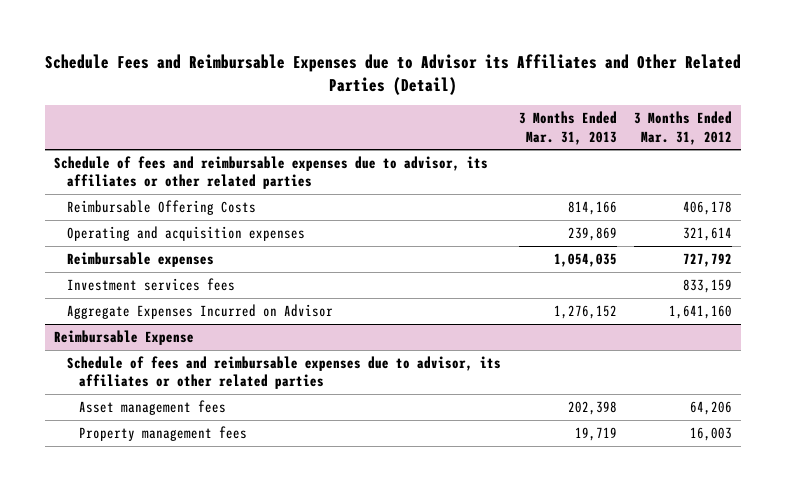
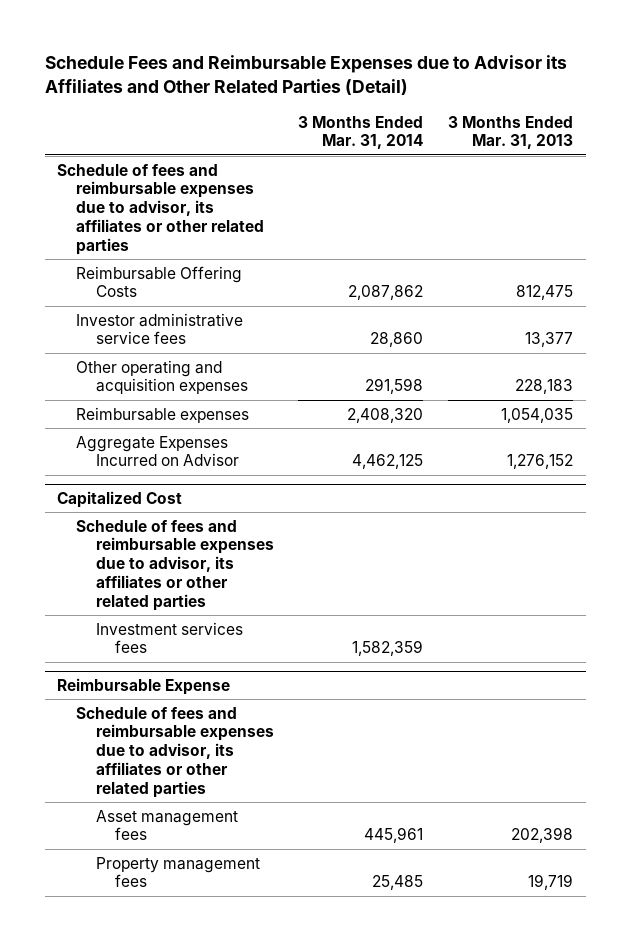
[634,111,733,145] 3 Months Ended Mar. 31, 2012 -> none
none -> [298,115,424,150] 3 Months Ended Mar. 31, 2014
[567,201,617,216] 814,166 -> [516,285,574,301] 812,475
none -> [76,312,244,345] Investor administrative service fees
[66,226,305,242] Operating and acquisition expenses -> [76,359,248,395] Other operating and acquisition expenses
[567,227,617,242] 239,869 -> [515,379,574,395] 228,183
[66,278,235,292] Investment services fees -> none
none -> [57,490,183,508] Capitalized Cost
none -> [76,519,274,611] Schedule of fees and reimbursable expenses due to advisor, its affiliates or other related parties
none -> [95,621,243,654] Investment services fees

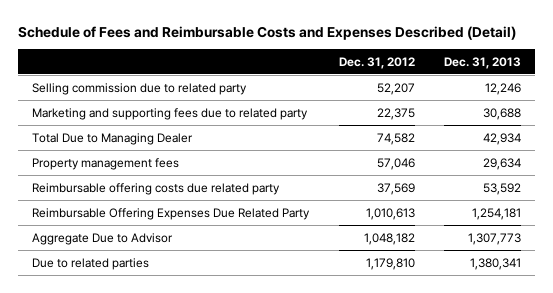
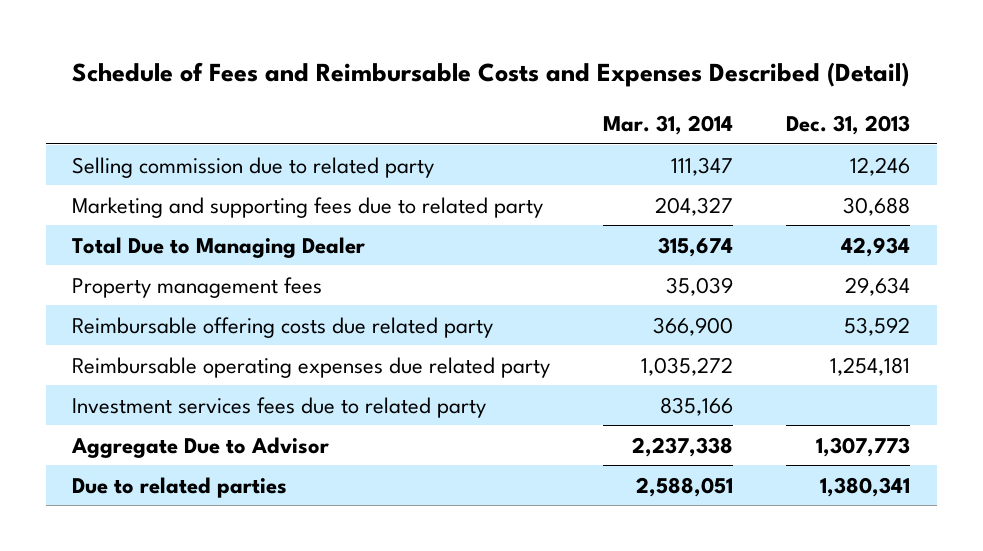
[338,56,415,69] Dec. 31, 2012 -> none
none -> [603,114,734,135] Mar. 31, 2014
[32,207,311,220] Reimbursable Offering Expenses Due Related Party -> [72,356,551,378] Reimbursable operating expenses due related party
none -> [72,396,487,418] Investment services fees due to related party

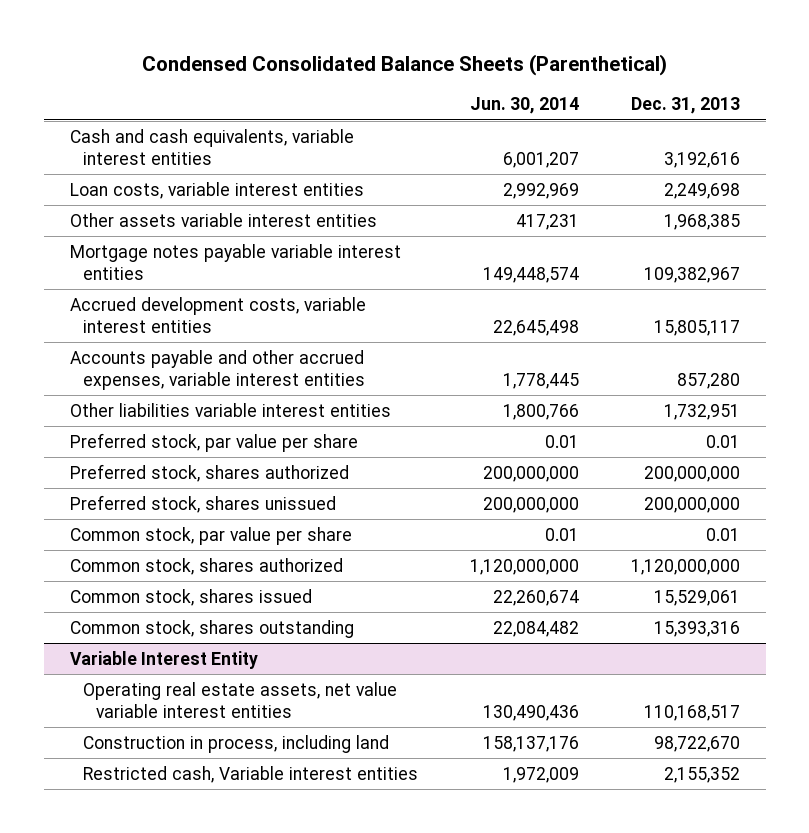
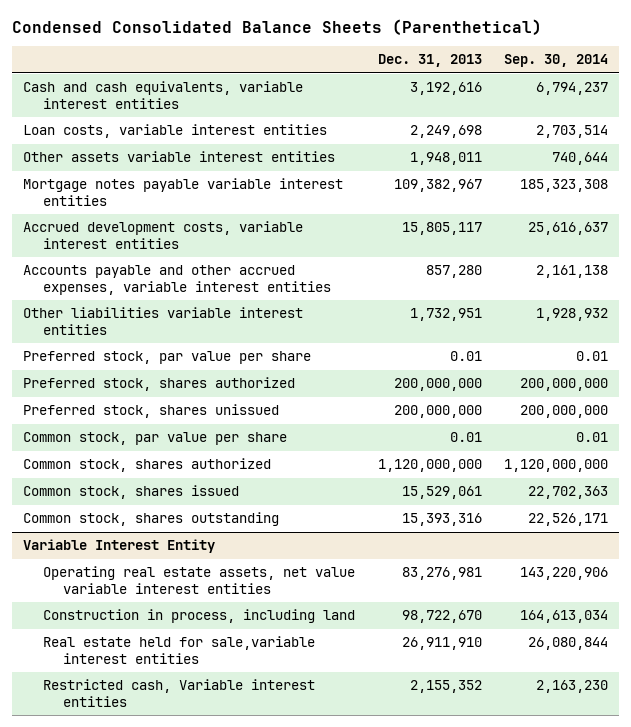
[469,97,579,115] Jun. 30, 2014 -> none
none -> [504,54,609,68] Sep. 30, 2014
[663,213,740,230] 1,968,385 -> [409,152,482,166] 1,948,011
[643,704,740,721] 110,168,517 -> [401,567,482,581] 83,276,981
none -> [43,636,316,665] Real estate held for sale,variable interest entities

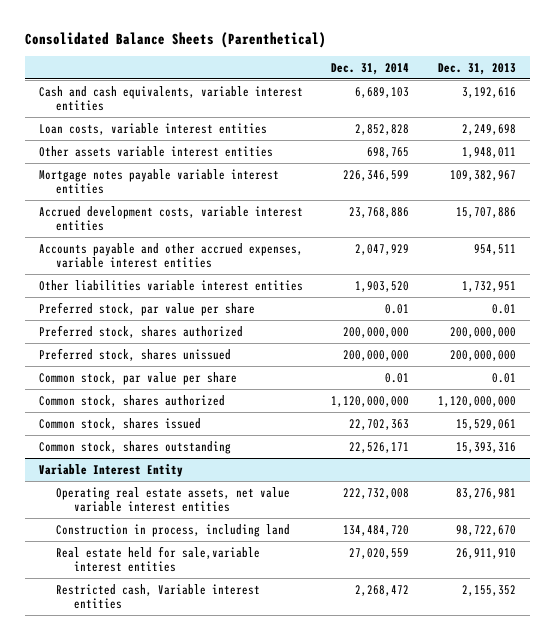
[11,18,542,35] Condensed Consolidated Balance Sheets (Parenthetical) -> [24,31,326,48] Consolidated Balance Sheets (Parenthetical)
[504,54,609,68] Sep. 30, 2014 -> none
none -> [331,62,410,75] Dec. 31, 2014
[401,222,482,236] 15,805,117 -> [455,206,516,218] 15,707,886
[425,265,482,279] 857,280 -> [473,243,516,255] 954,511

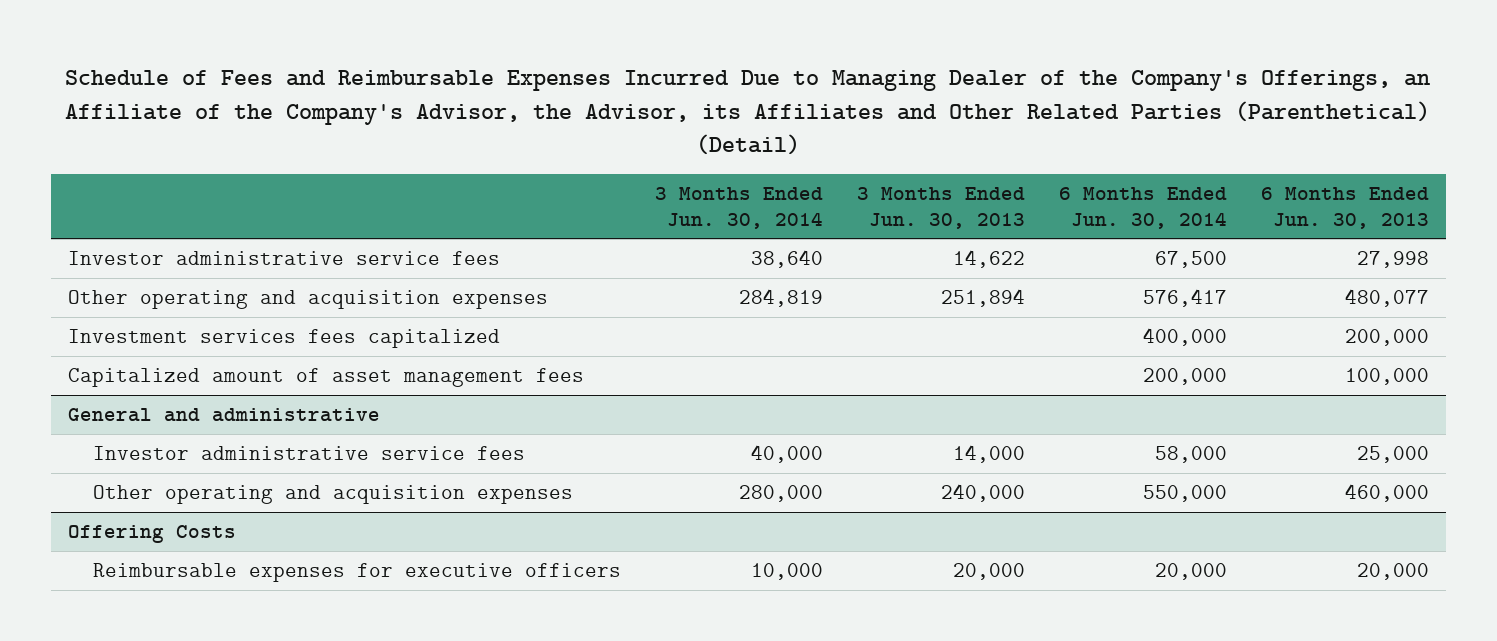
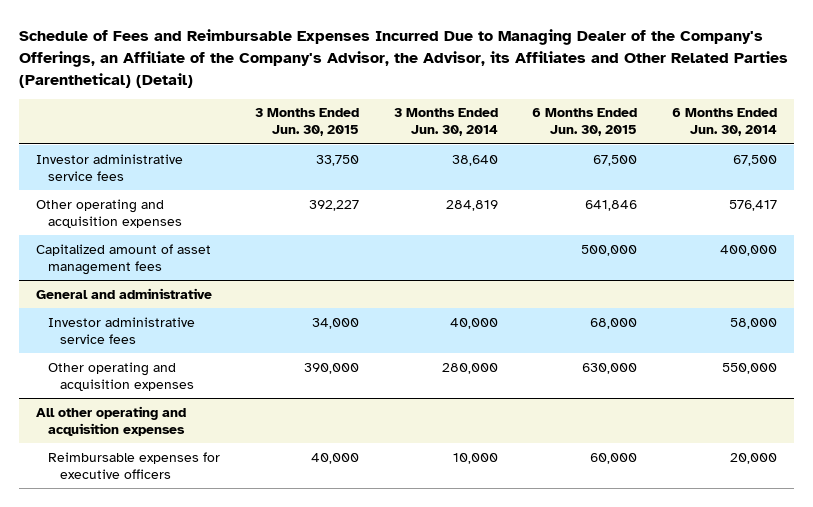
[857,187,1026,229] 3 Months Ended Jun. 30, 2013 -> none
[1260,187,1429,229] 6 Months Ended Jun. 30, 2013 -> none
none -> [254,108,359,137] 3 Months Ended Jun. 30, 2015
none -> [532,108,638,137] 6 Months Ended Jun. 30, 2015
[67,329,500,349] Investment services fees capitalized -> none
[1142,368,1227,386] 200,000 -> [720,244,778,256] 400,000
[67,525,236,544] Offering Costs -> none
none -> [36,405,187,436] All other operating and acquisition expenses

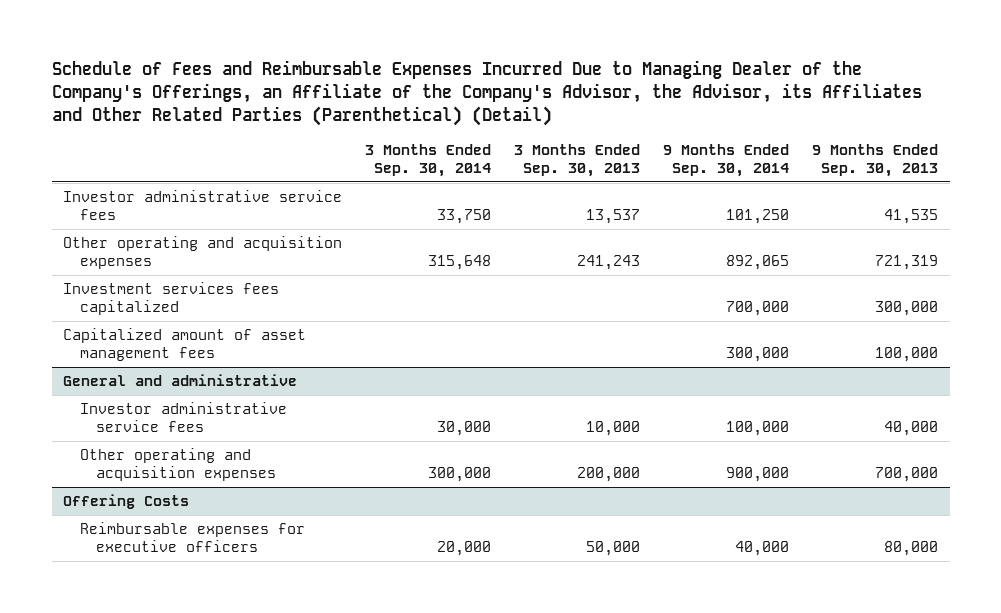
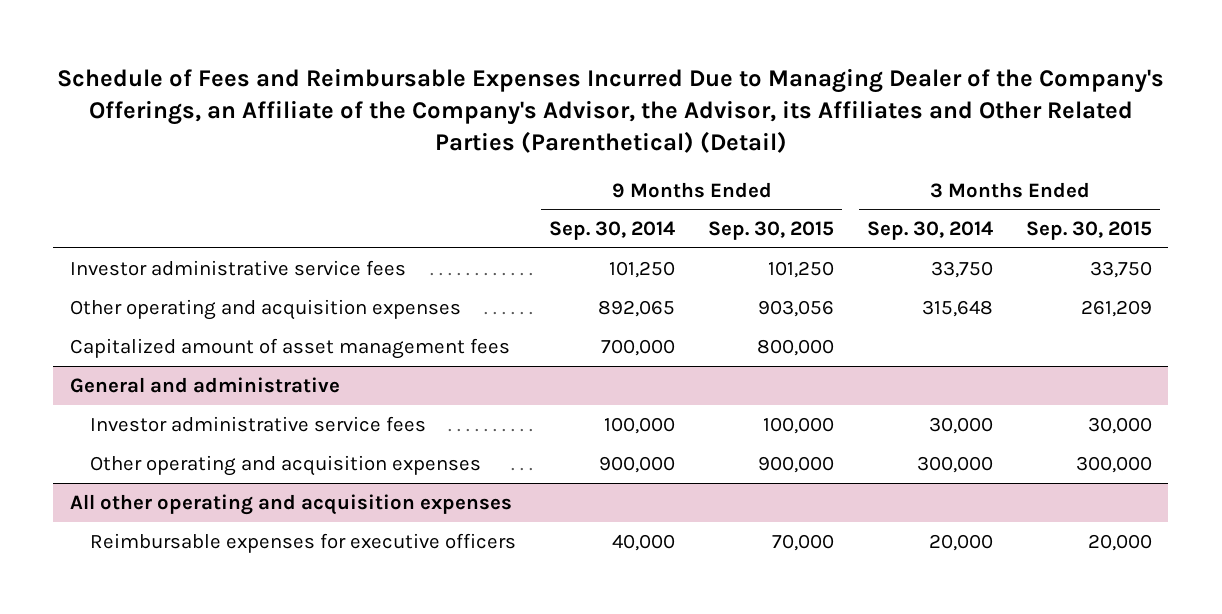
[514,143,641,178] 3 Months Ended Sep. 30, 2013 -> none
[812,143,939,178] 9 Months Ended Sep. 30, 2013 -> none
none -> [708,221,835,241] Sep. 30, 2015
none -> [1025,221,1152,241] Sep. 30, 2015
[63,282,280,316] Investment services fees capitalized -> none
[726,347,790,363] 300,000 -> [601,338,676,356] 700,000
[63,494,190,510] Offering Costs -> none
none -> [69,493,512,515] All other operating and acquisition expenses

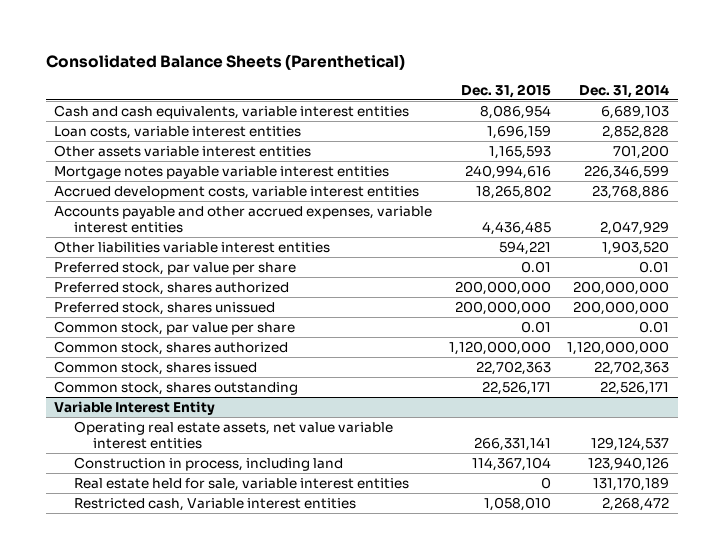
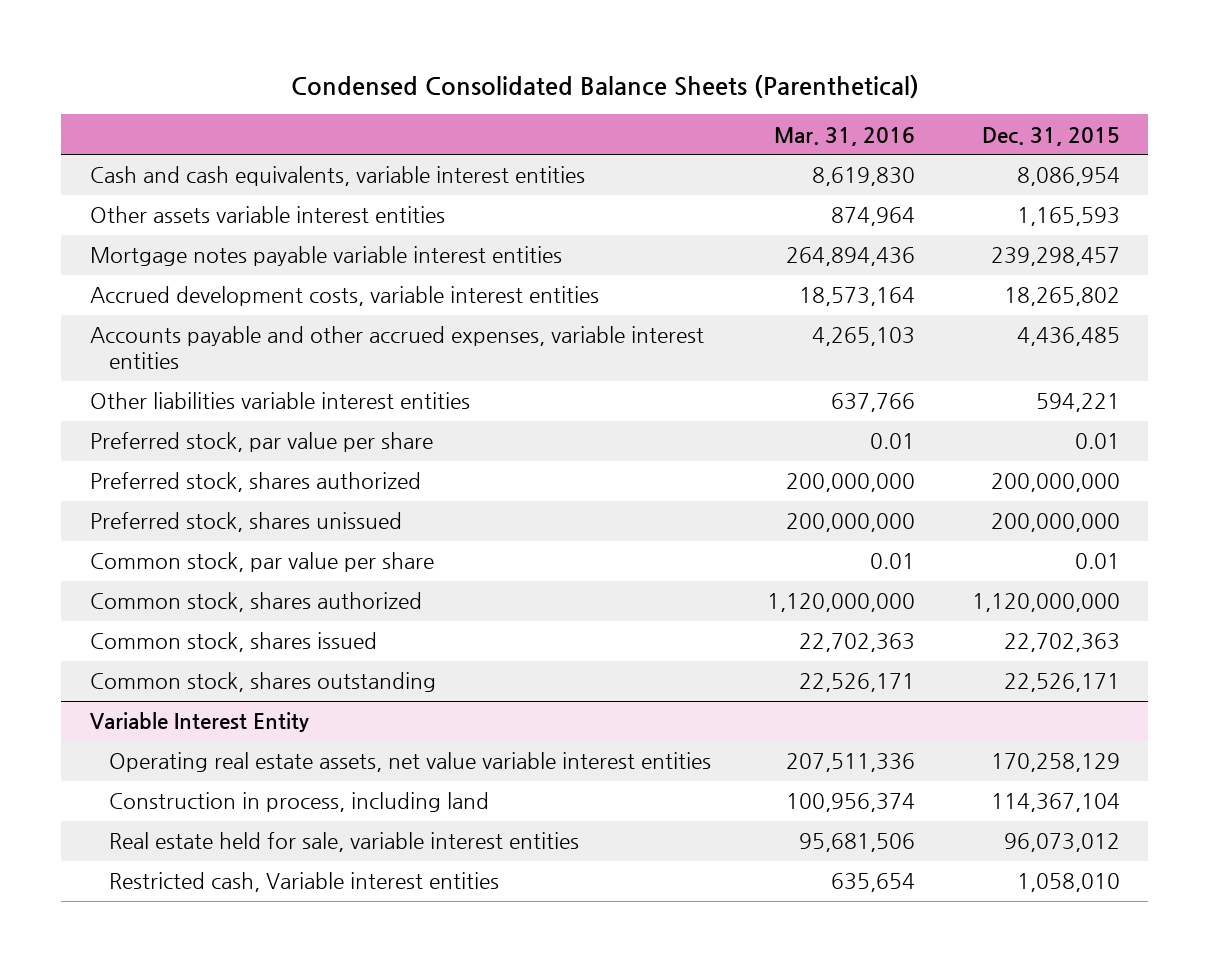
[45,53,405,70] Consolidated Balance Sheets (Parenthetical) -> [290,74,919,98] Condensed Consolidated Balance Sheets (Parenthetical)
[579,83,670,98] Dec. 31, 2014 -> none
none -> [774,126,916,146] Mar. 31, 2016
[54,125,302,139] Loan costs, variable interest entities -> none
[464,164,551,179] 240,994,616 -> [990,247,1120,267] 239,298,457
[473,437,551,452] 266,331,141 -> [990,753,1120,773] 170,258,129
[540,476,551,489] 0 -> [1003,833,1120,853] 96,073,012

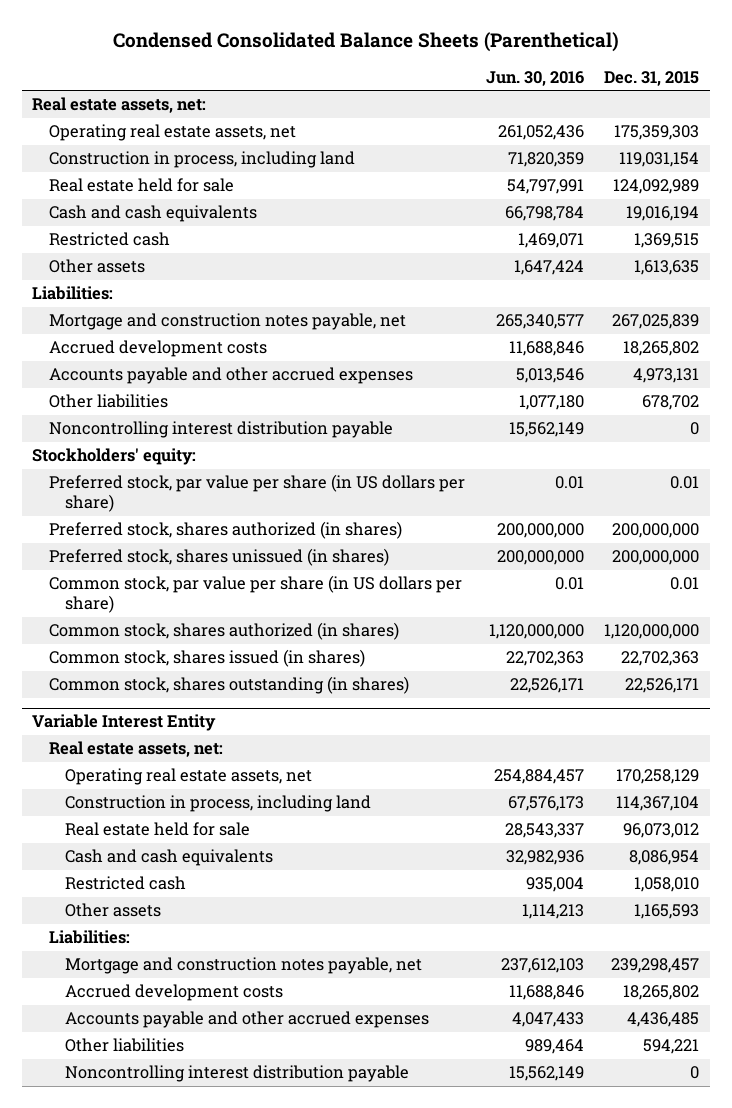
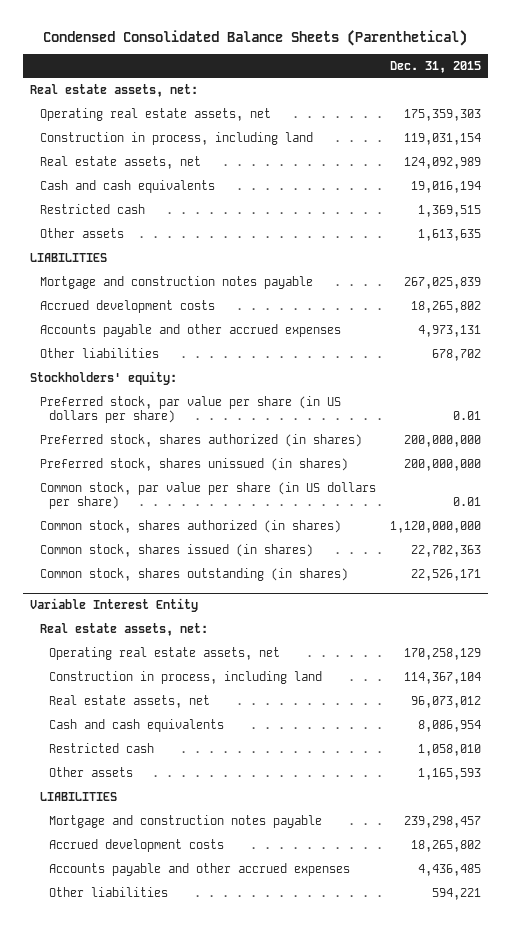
[485,70,584,86] Jun. 30, 2016 -> none
[48,178,234,193] Real estate held for sale -> [39,156,201,170] Real estate assets, net
[32,286,114,301] Liabilities: -> [30,253,108,263] LIABILITIES
[48,313,406,331] Mortgage and construction notes payable, net -> [39,276,313,290] Mortgage and construction notes payable
[48,421,393,439] Noncontrolling interest distribution payable -> none
[65,822,251,837] Real estate held for sale -> [48,695,210,709] Real estate assets, net
[48,930,130,945] Liabilities: -> [39,792,117,802] LIABILITIES
[65,957,423,975] Mortgage and construction notes payable, net -> [48,815,322,829] Mortgage and construction notes payable
[65,1065,410,1083] Noncontrolling interest distribution payable -> none

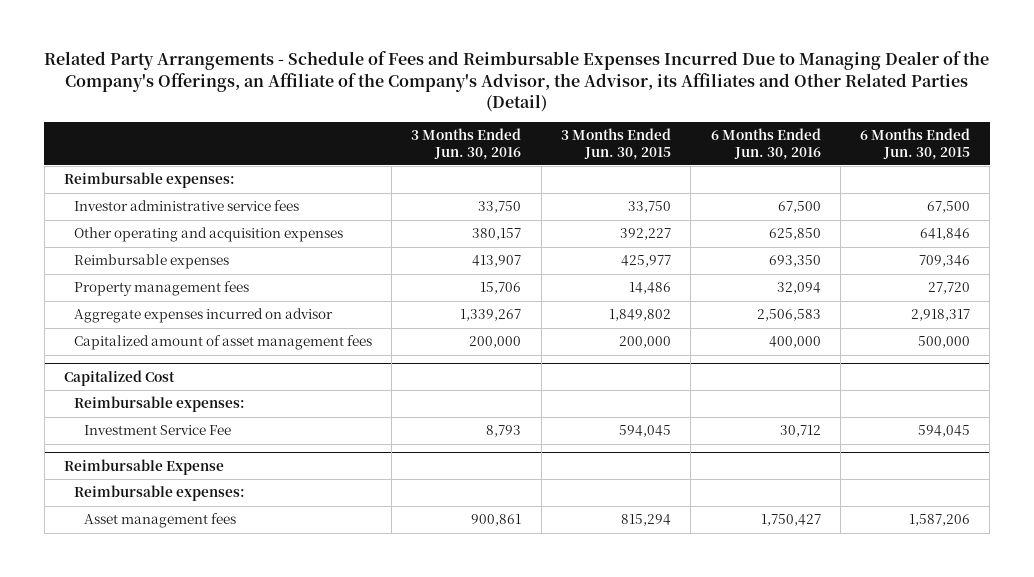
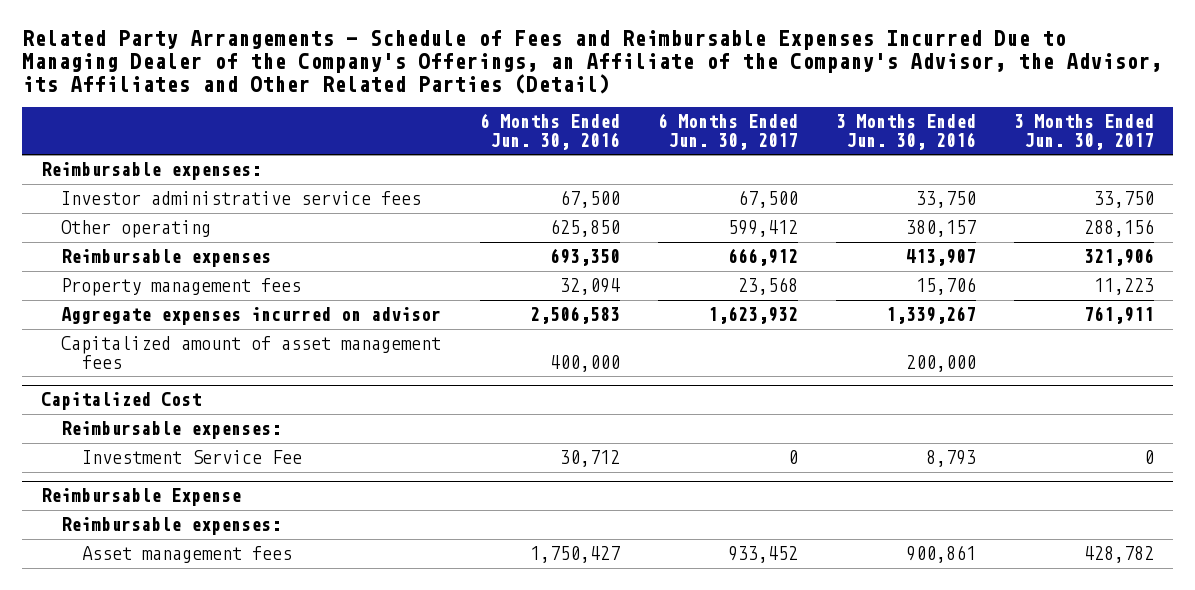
[561,127,672,160] 3 Months Ended Jun. 30, 2015 -> none
[860,127,971,160] 6 Months Ended Jun. 30, 2015 -> none
none -> [657,113,798,150] 6 Months Ended Jun. 30, 2017
none -> [1013,114,1154,150] 3 Months Ended Jun. 30, 2017
[73,227,343,243] Other operating and acquisition expenses -> [61,220,212,239] Other operating

